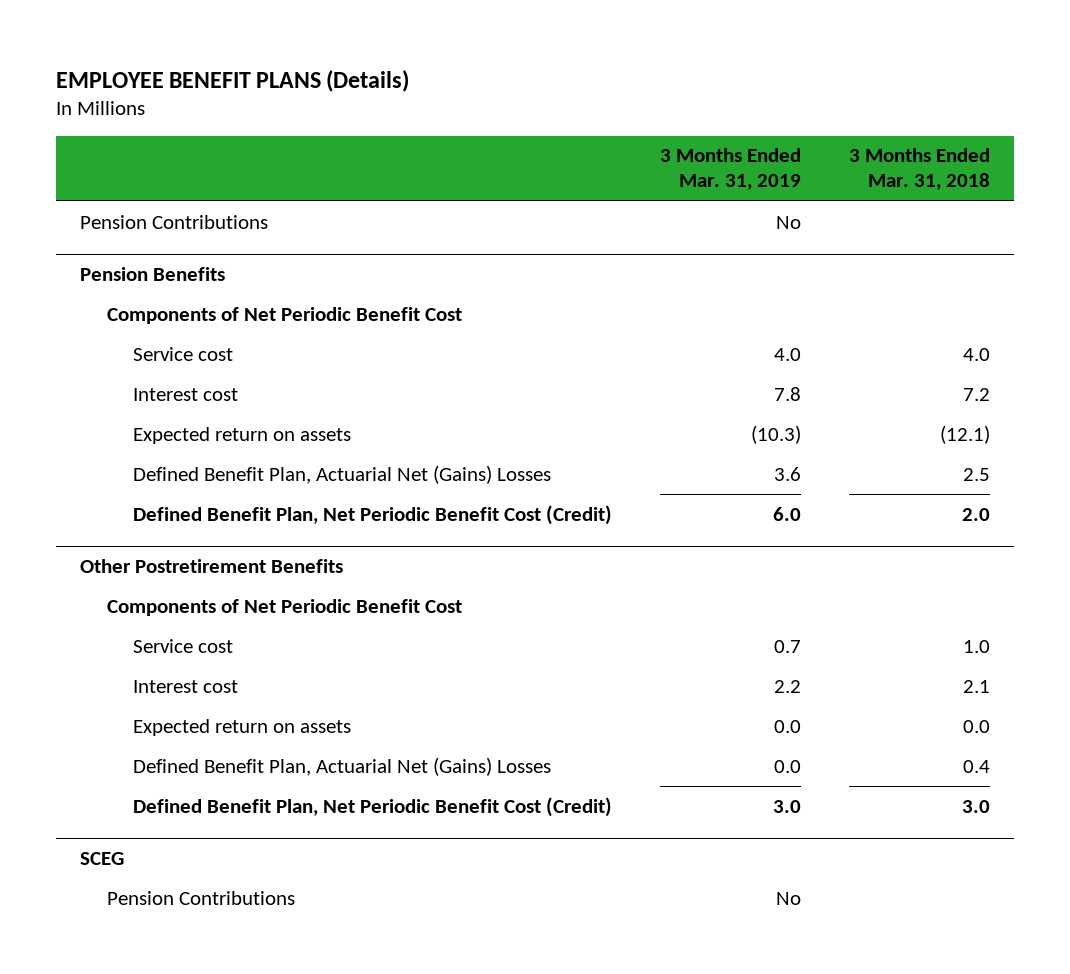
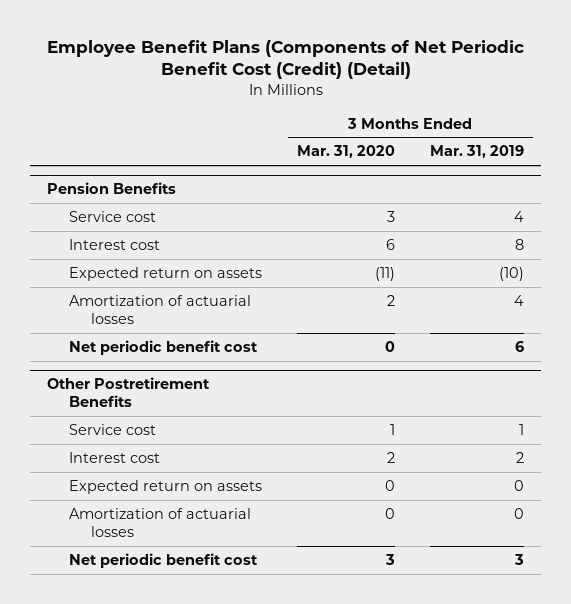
[56,69,410,92] EMPLOYEE BENEFIT PLANS (Details) -> [46,39,524,80] Employee Benefit Plans (Components of Net Periodic Benefit Cost (Credit) (Detail)
[848,148,990,191] 3 Months Ended Mar. 31, 2018 -> none
none -> [296,145,395,159] Mar. 31, 2020
[80,214,269,229] Pension Contributions -> none
[106,306,462,324] Components of Net Periodic Benefit Cost -> none
[774,347,802,361] 4.0 -> [513,210,524,222] 4
[774,386,802,401] 7.8 -> [514,238,524,250] 8
[751,424,802,444] (10.3) -> [498,266,524,281] (10)
[133,464,552,484] Defined Benefit Plan, Actuarial Net (Gains) Losses -> [69,294,252,325] Amortization of actuarial losses
[774,466,802,481] 3.6 -> [513,294,524,306] 4
[133,504,613,525] Defined Benefit Plan, Net Periodic Benefit Cost (Credit) -> [69,339,259,355] Net periodic benefit cost
[773,506,802,521] 6.0 -> [514,340,524,352] 6
[106,598,462,616] Components of Net Periodic Benefit Cost -> none
[80,852,125,866] SCEG -> none
[106,890,295,905] Pension Contributions -> none
[774,639,802,653] 0.7 -> [518,423,524,435] 1
[774,679,802,693] 2.2 -> [515,451,524,463] 2
[774,719,802,733] 0.0 -> [513,479,524,491] 0
[133,756,552,776] Defined Benefit Plan, Actuarial Net (Gains) Losses -> [69,507,252,538] Amortization of actuarial losses
[774,759,802,773] 0.0 -> [513,507,524,519] 0
[133,796,613,817] Defined Benefit Plan, Net Periodic Benefit Cost (Credit) -> [69,552,259,568] Net periodic benefit cost
[773,799,802,813] 3.0 -> [513,553,524,565] 3

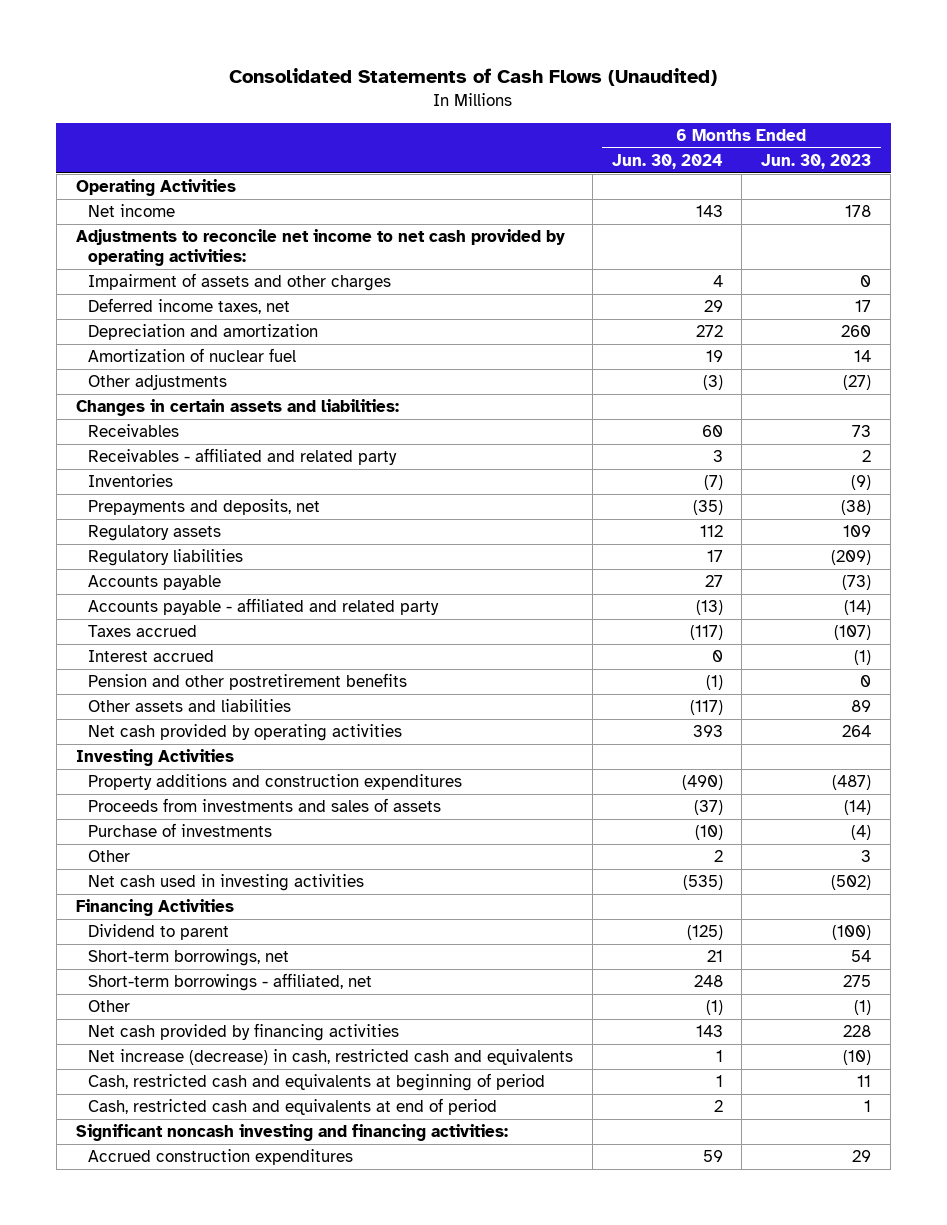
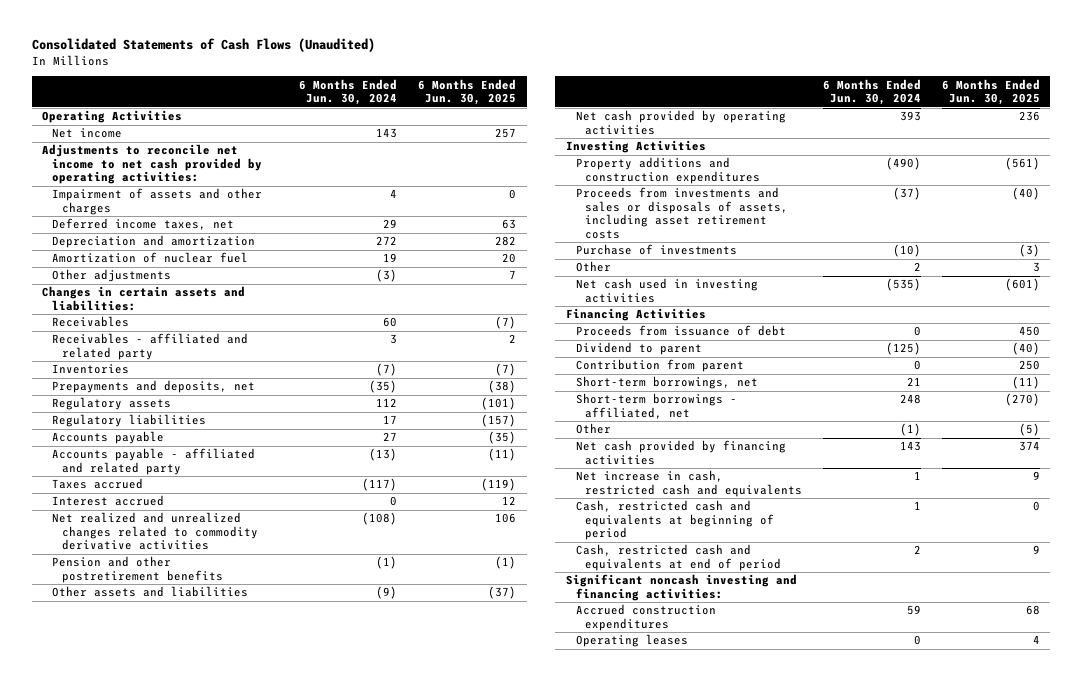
[761,153,872,169] Jun. 30, 2023 -> none
none -> [418,78,517,106] 6 Months Ended Jun. 30, 2025
none -> [51,512,258,551] Net realized and unrealized changes related to commodity derivative activities
[689,700,723,716] (117) -> [376,586,398,600] (9)
[88,798,442,813] Proceeds from investments and sales of assets -> [575,187,789,239] Proceeds from investments and sales or disposals of assets, including asset retirement costs
none -> [575,325,786,337] Proceeds from issuance of debt
none -> [575,359,744,373] Contribution from parent
[88,1049,574,1066] Net increase (decrease) in cash, restricted cash and equivalents -> [575,470,803,497] Net increase in cash, restricted cash and equivalents
none -> [575,634,688,648] Operating leases

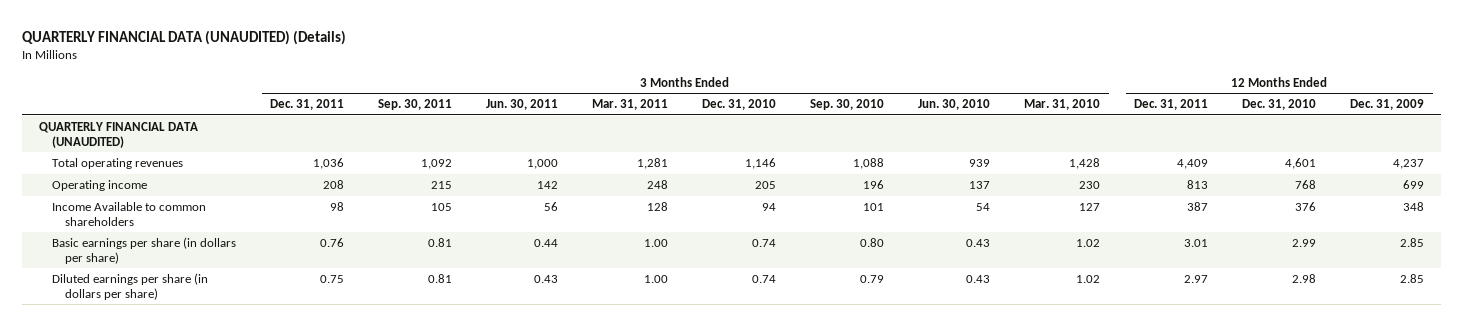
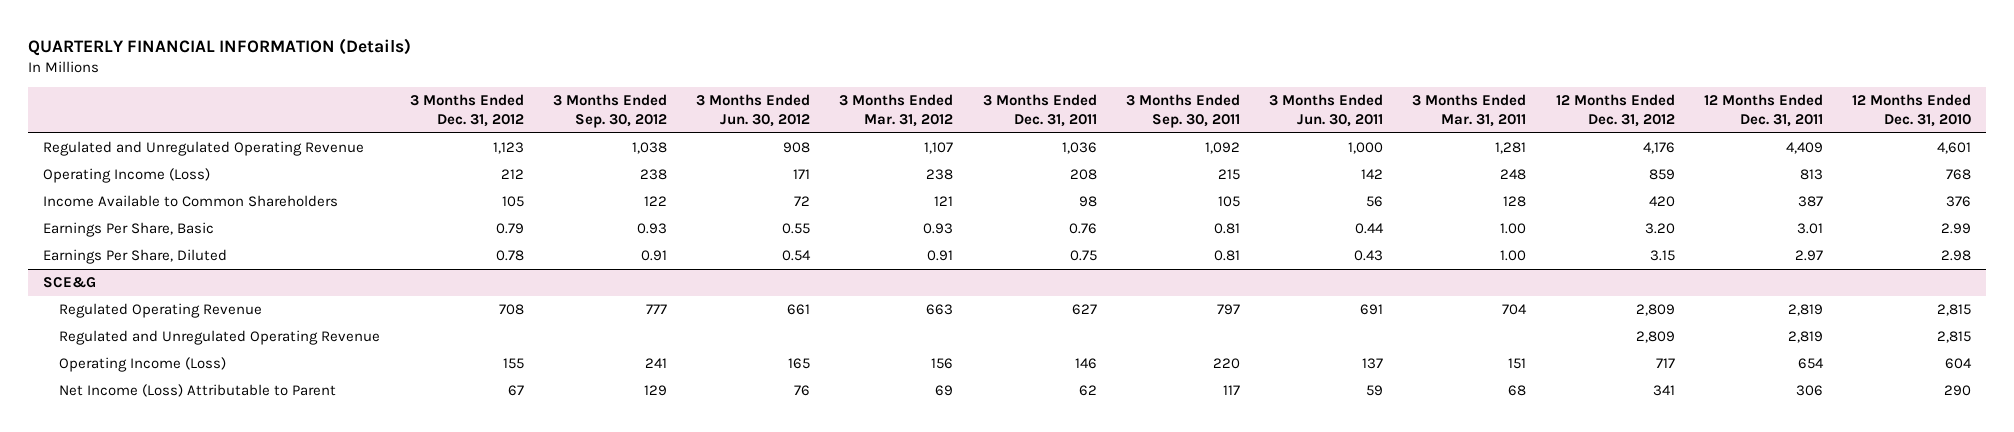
[22,30,347,46] QUARTERLY FINANCIAL DATA (UNAUDITED) (Details) -> [28,37,412,56] QUARTERLY FINANCIAL INFORMATION (Details)
[702,99,777,111] Dec. 31, 2010 -> none
[810,99,885,111] Sep. 30, 2010 -> none
[918,99,991,111] Jun. 30, 2010 -> none
[1024,99,1101,111] Mar. 31, 2010 -> none
[1350,99,1425,111] Dec. 31, 2009 -> none
none -> [409,94,524,128] 3 Months Ended Dec. 31, 2012
none -> [552,94,667,129] 3 Months Ended Sep. 30, 2012
none -> [696,94,811,128] 3 Months Ended Jun. 30, 2012
none -> [839,94,954,128] 3 Months Ended Mar. 31, 2012
none -> [1555,94,1675,128] 12 Months Ended Dec. 31, 2012
[39,121,199,148] QUARTERLY FINANCIAL DATA (UNAUDITED) -> none
[52,157,184,169] Total operating revenues -> [43,141,365,157] Regulated and Unregulated Operating Revenue
[52,179,148,191] Operating income -> [43,168,211,184] Operating Income (Loss)
[52,201,207,226] Income Available to common shareholders -> [43,195,339,208] Income Available to Common Shareholders
[52,236,237,264] Basic earnings per share (in dollars per share) -> [43,222,215,238] Earnings Per Share, Basic
[52,272,209,300] Diluted earnings per share (in dollars per share) -> [43,249,228,265] Earnings Per Share, Diluted
none -> [43,277,97,289] SCE&G
none -> [59,303,263,319] Regulated Operating Revenue
none -> [59,330,381,346] Regulated and Unregulated Operating Revenue
none -> [59,357,227,373] Operating Income (Loss)
none -> [59,384,337,398] Net Income (Loss) Attributable to Parent

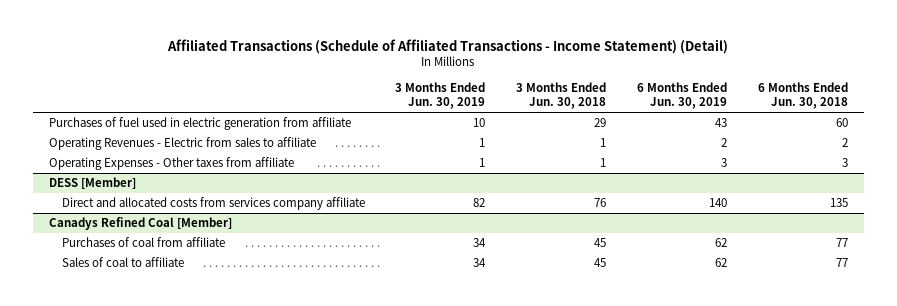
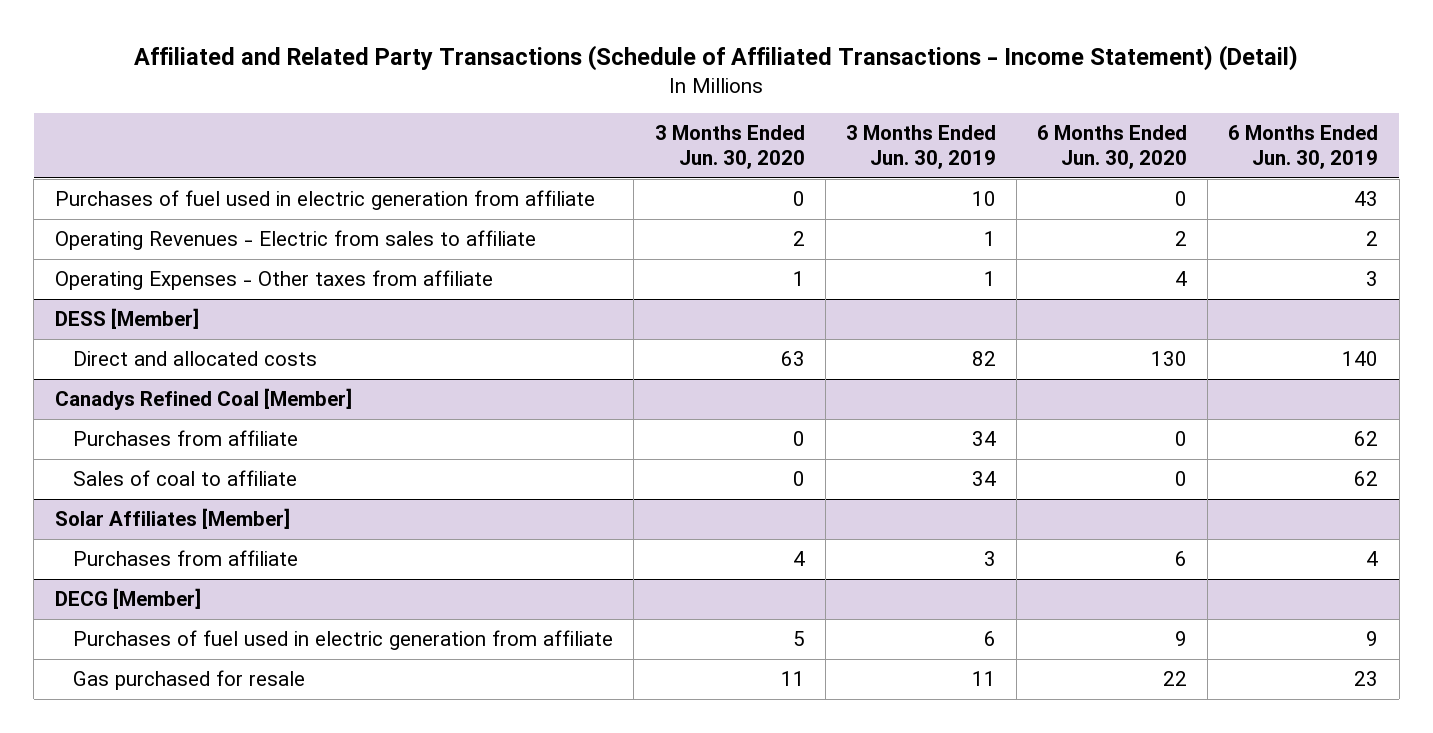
[167,38,729,54] Affiliated Transactions (Schedule of Affiliated Transactions - Income Statement) (Detail) -> [134,45,1299,72] Affiliated and Related Party Transactions (Schedule of Affiliated Transactions - Income Statement) (Detail)
[516,81,607,110] 3 Months Ended Jun. 30, 2018 -> none
[758,81,849,110] 6 Months Ended Jun. 30, 2018 -> none
none -> [654,125,805,170] 3 Months Ended Jun. 30, 2020
none -> [1037,125,1188,170] 6 Months Ended Jun. 30, 2020
[61,197,365,211] Direct and allocated costs from services company affiliate -> [73,351,318,367] Direct and allocated costs
[61,237,225,248] Purchases of coal from affiliate -> [73,430,299,447] Purchases from affiliate
none -> [54,508,290,530] Solar Affiliates [Member]
none -> [73,550,299,567] Purchases from affiliate
none -> [54,588,201,610] DECG [Member]
none -> [73,630,614,651] Purchases of fuel used in electric generation from affiliate
none -> [73,670,306,691] Gas purchased for resale

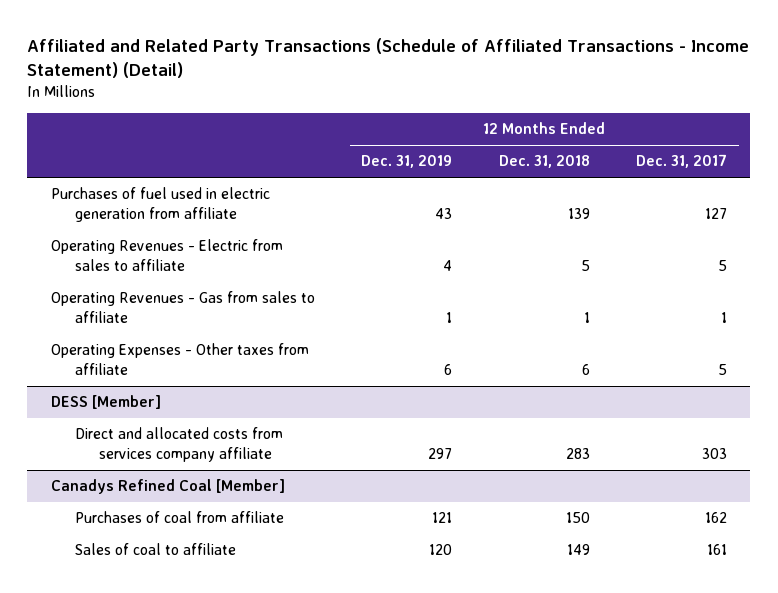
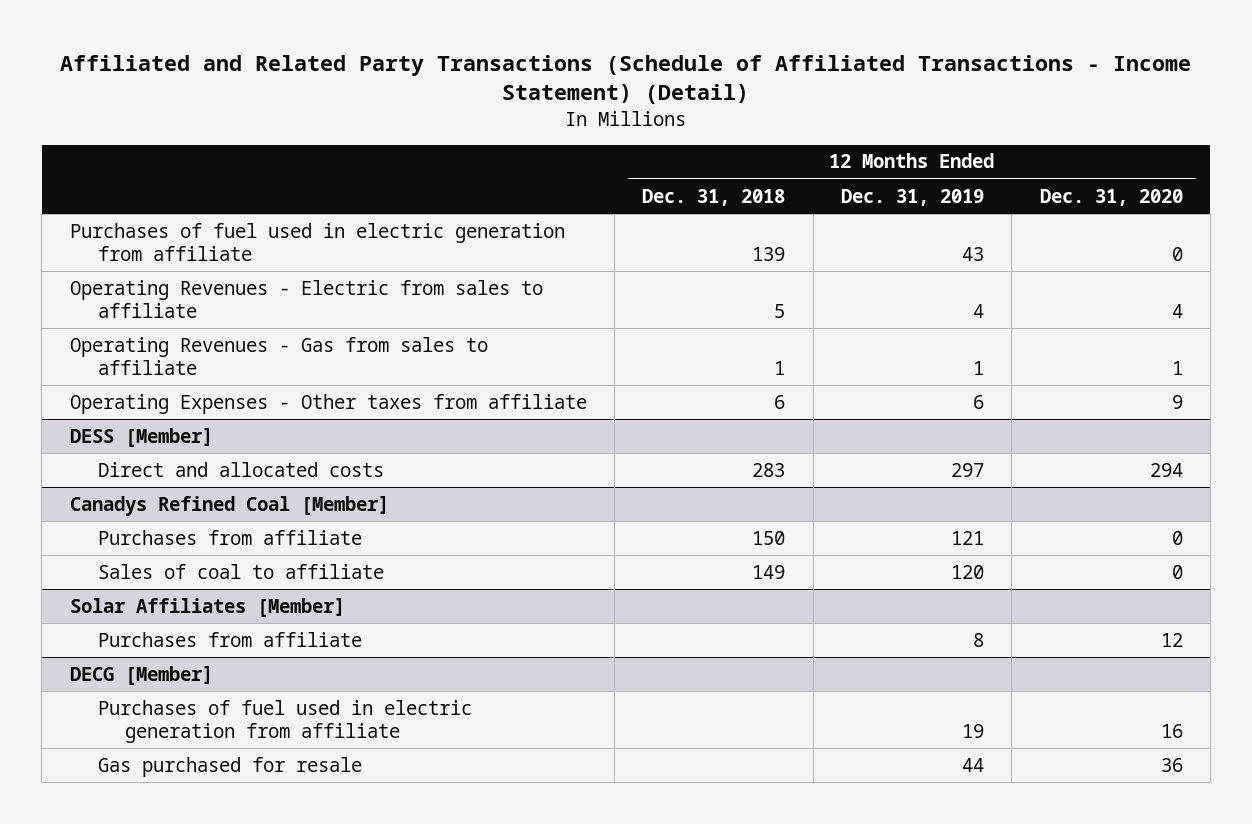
[636,154,728,169] Dec. 31, 2017 -> none
none -> [1039,188,1183,206] Dec. 31, 2020
[75,427,284,463] Direct and allocated costs from services company affiliate -> [97,461,384,477] Direct and allocated costs
[75,511,285,524] Purchases of coal from affiliate -> [97,529,362,545] Purchases from affiliate
none -> [69,597,345,617] Solar Affiliates [Member]
none -> [97,631,362,647] Purchases from affiliate
none -> [69,665,213,685] DECG [Member]
none -> [97,699,472,743] Purchases of fuel used in electric generation from affiliate
none -> [97,756,362,777] Gas purchased for resale

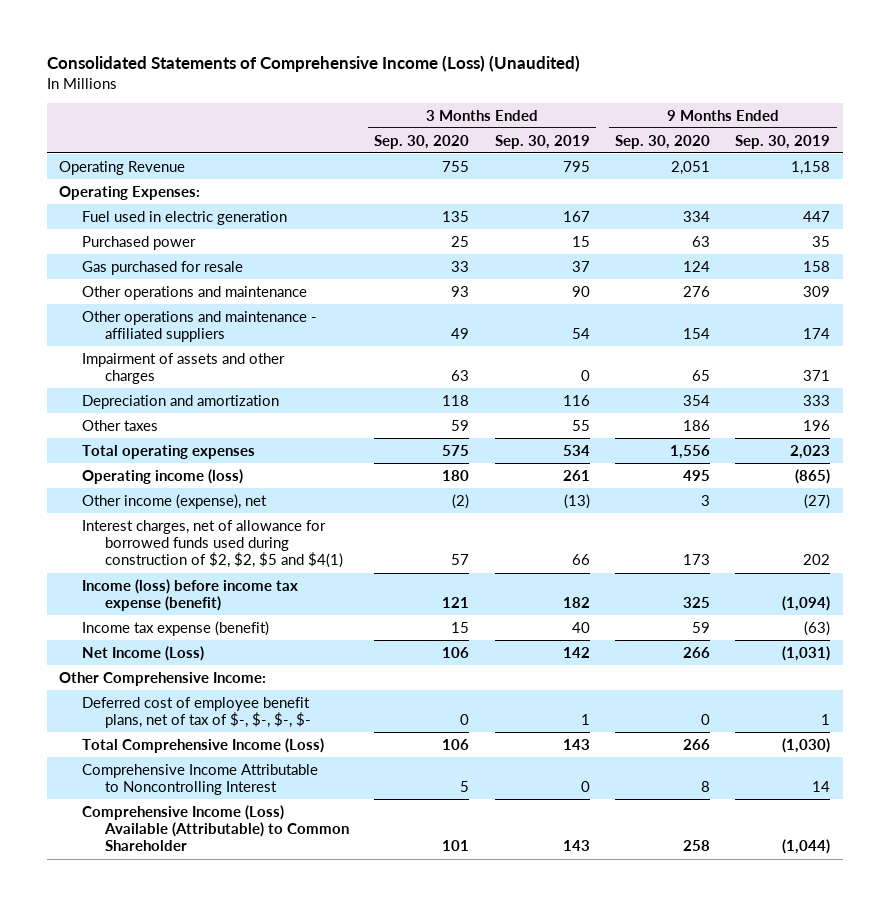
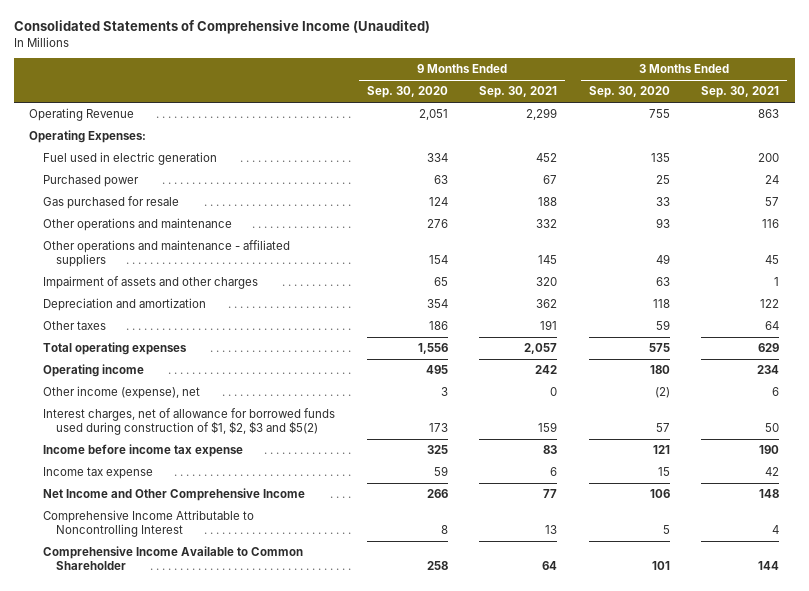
[46,55,580,73] Consolidated Statements of Comprehensive Income (Loss) (Unaudited) -> [13,20,430,35] Consolidated Statements of Comprehensive Income (Unaudited)
[494,134,590,149] Sep. 30, 2019 -> none
[735,134,831,149] Sep. 30, 2019 -> none
none -> [479,86,558,99] Sep. 30, 2021
none -> [701,86,780,99] Sep. 30, 2021
[82,468,244,484] Operating income (loss) -> [42,364,144,378] Operating income
[59,671,267,686] Other Comprehensive Income: -> none
[82,696,311,728] Deferred cost of employee benefit plans, net of tax of $-, $-, $-, $- -> none
[82,737,325,753] Total Comprehensive Income (Loss) -> none
[82,519,343,569] Interest charges, net of allowance for borrowed funds used during construction of $2, $2, $5 and $4(1) -> [42,408,335,436] Interest charges, net of allowance for borrowed funds used during construction of $1, $2, $3 and $5(2)
[82,578,299,611] Income (loss) before income tax expense (benefit) -> [42,444,243,458] Income before income tax expense
[82,620,270,636] Income tax expense (benefit) -> [42,467,153,480] Income tax expense
[82,645,205,661] Net Income (Loss) -> [42,488,305,502] Net Income and Other Comprehensive Income
[82,804,349,852] Comprehensive Income (Loss) Available (Attributable) to Common Shareholder -> [42,546,303,571] Comprehensive Income Available to Common Shareholder

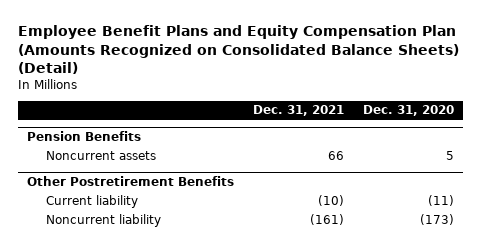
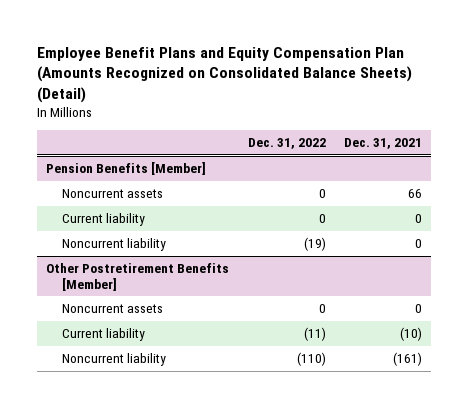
[362,105,454,117] Dec. 31, 2020 -> none
none -> [247,138,326,150] Dec. 31, 2022
[27,130,142,141] Pension Benefits -> [46,162,207,176] Pension Benefits [Member]
none -> [61,213,145,227] Current liability
none -> [61,238,166,252] Noncurrent liability
[27,175,235,186] Other Postretirement Benefits -> [46,263,230,291] Other Postretirement Benefits [Member]
none -> [61,304,163,314] Noncurrent assets

